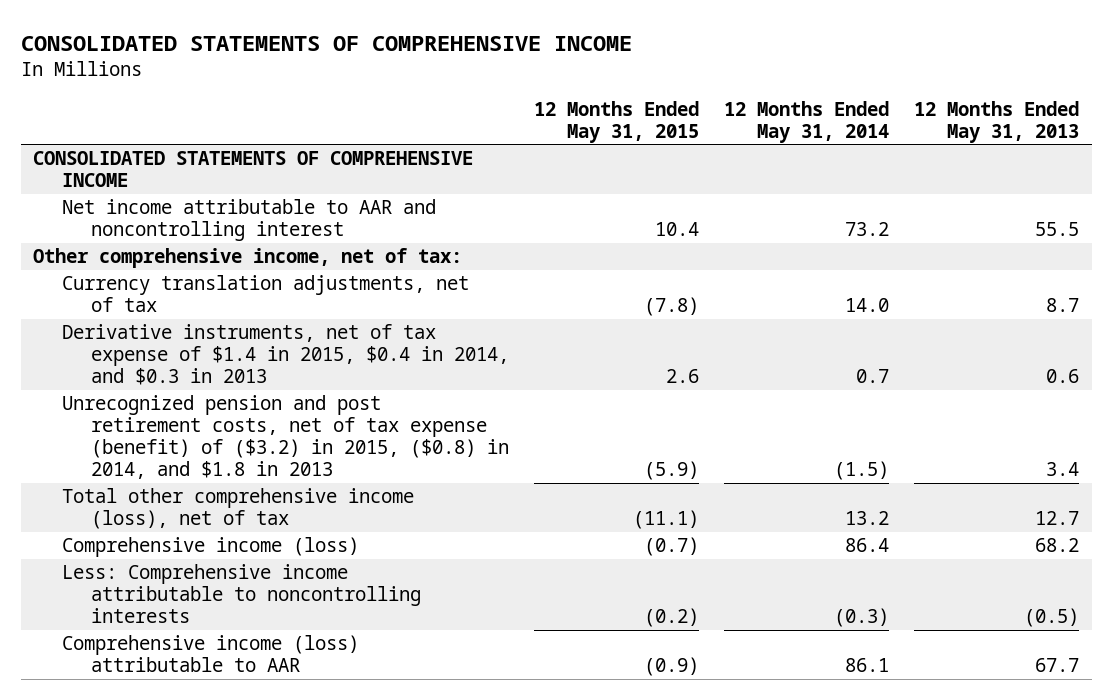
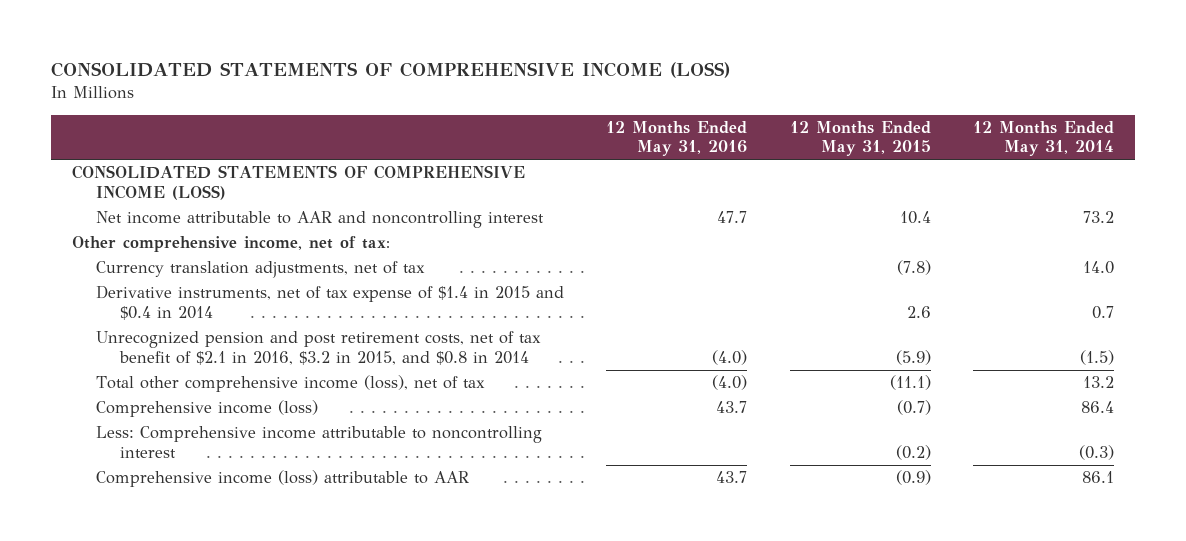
[20,35,632,51] CONSOLIDATED STATEMENTS OF COMPREHENSIVE INCOME -> [50,62,730,79] CONSOLIDATED STATEMENTS OF COMPREHENSIVE INCOME (LOSS)
[914,100,1080,143] 12 Months Ended May 31, 2013 -> none
none -> [606,121,748,157] 12 Months Ended May 31, 2016
[33,151,474,188] CONSOLIDATED STATEMENTS OF COMPREHENSIVE INCOME -> [71,165,525,200] CONSOLIDATED STATEMENTS OF COMPREHENSIVE INCOME (LOSS)
[62,324,510,386] Derivative instruments, net of tax expense of $1.4 in 2015, $0.4 in 2014, and $0.3 in 2013 -> [96,285,565,320] Derivative instruments, net of tax expense of $1.4 in 2015 and $0.4 in 2014
[62,395,510,480] Unrecognized pension and post retirement costs, net of tax expense (benefit) of ($3.2) in 2015, ($0.8) in 2014, and $1.8 in 2013 -> [96,331,542,365] Unrecognized pension and post retirement costs, net of tax benefit of $2.1 in 2016, $3.2 in 2015, and $0.8 in 2014
[62,564,422,624] Less: Comprehensive income attributable to noncontrolling interests -> [96,426,543,458] Less: Comprehensive income attributable to noncontrolling interest

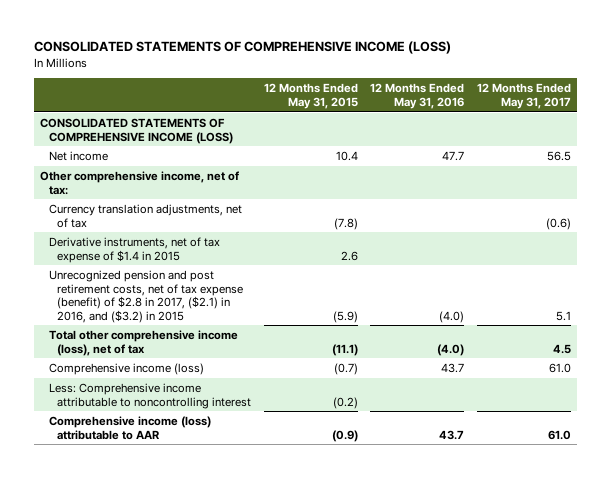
[973,121,1115,157] 12 Months Ended May 31, 2014 -> none
none -> [476,83,571,109] 12 Months Ended May 31, 2017
[96,211,545,229] Net income attributable to AAR and noncontrolling interest -> [48,151,108,162] Net income
[96,285,565,320] Derivative instruments, net of tax expense of $1.4 in 2015 and $0.4 in 2014 -> [48,237,220,263] Derivative instruments, net of tax expense of $1.4 in 2015
[96,331,542,365] Unrecognized pension and post retirement costs, net of tax benefit of $2.1 in 2016, $3.2 in 2015, and $0.8 in 2014 -> [48,270,244,323] Unrecognized pension and post retirement costs, net of tax expense (benefit) of $2.8 in 2017, ($2.1) in 2016, and ($3.2) in 2015

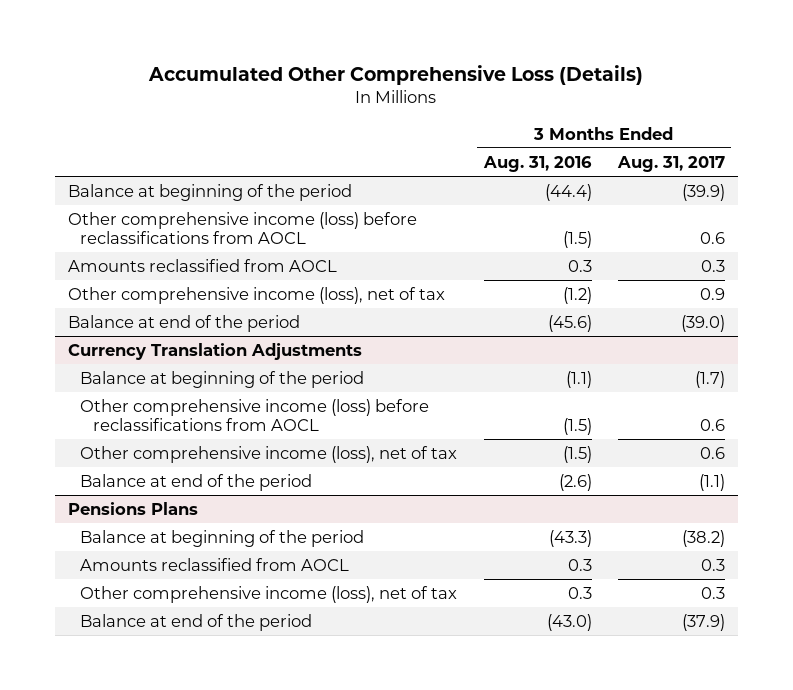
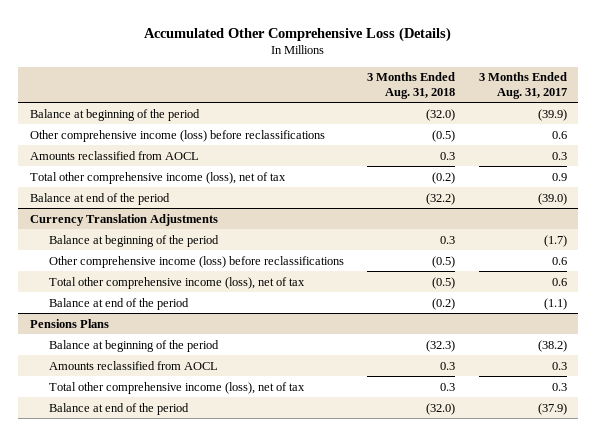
[482,155,592,172] Aug. 31, 2016 -> none
none -> [367,72,456,99] 3 Months Ended Aug. 31, 2018
[68,211,418,245] Other comprehensive income (loss) before reclassifications from AOCL -> [30,129,326,142] Other comprehensive income (loss) before reclassifications
[68,286,446,304] Other comprehensive income (loss), net of tax -> [30,171,287,184] Total other comprehensive income (loss), net of tax
[80,398,430,432] Other comprehensive income (loss) before reclassifications from AOCL -> [49,255,345,268] Other comprehensive income (loss) before reclassifications
[80,445,458,463] Other comprehensive income (loss), net of tax -> [49,276,306,289] Total other comprehensive income (loss), net of tax
[80,585,458,603] Other comprehensive income (loss), net of tax -> [49,381,306,394] Total other comprehensive income (loss), net of tax

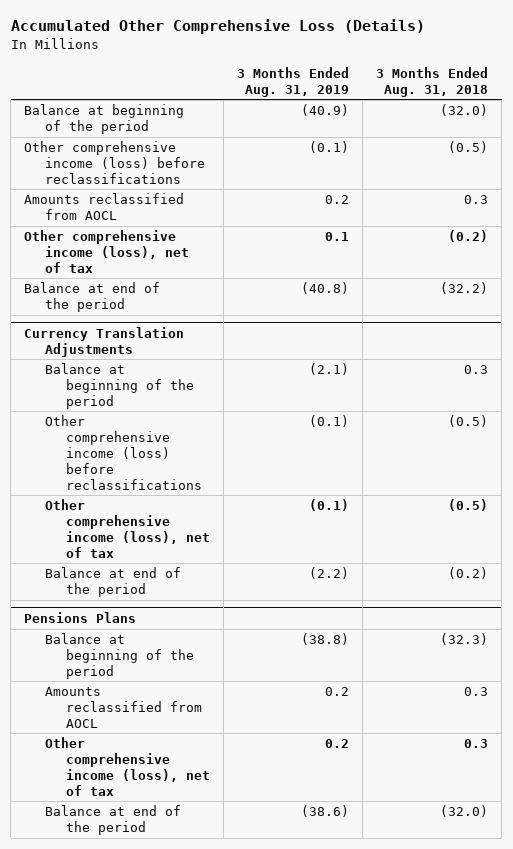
[478,72,567,99] 3 Months Ended Aug. 31, 2017 -> none
none -> [237,66,350,97] 3 Months Ended Aug. 31, 2019
[30,171,287,184] Total other comprehensive income (loss), net of tax -> [24,230,190,273] Other comprehensive income (loss), net of tax
[49,276,306,289] Total other comprehensive income (loss), net of tax -> [45,499,211,558] Other comprehensive income (loss), net of tax
[49,381,306,394] Total other comprehensive income (loss), net of tax -> [45,737,211,796] Other comprehensive income (loss), net of tax

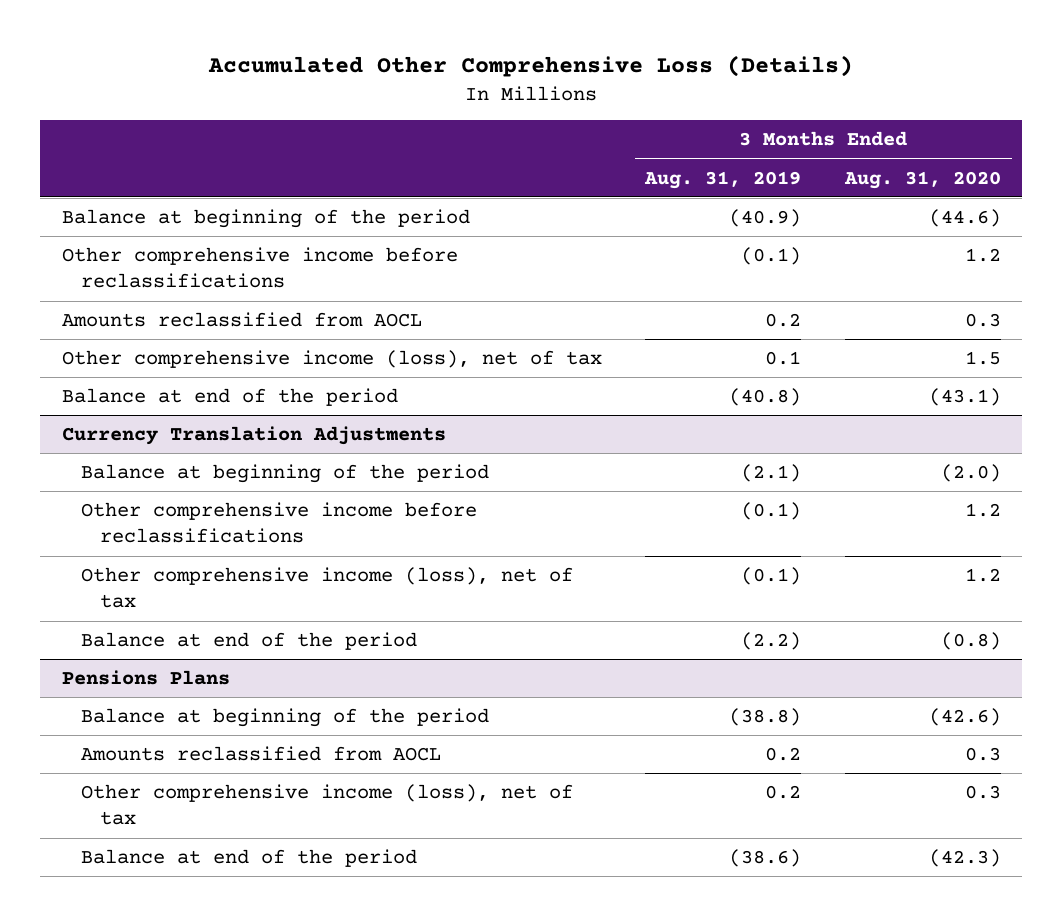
[376,66,489,97] 3 Months Ended Aug. 31, 2018 -> none
none -> [843,170,1001,189] Aug. 31, 2020
[24,141,206,184] Other comprehensive income (loss) before reclassifications -> [62,247,459,289] Other comprehensive income before reclassifications
[45,415,203,490] Other comprehensive income (loss) before reclassifications -> [81,502,478,544] Other comprehensive income before reclassifications

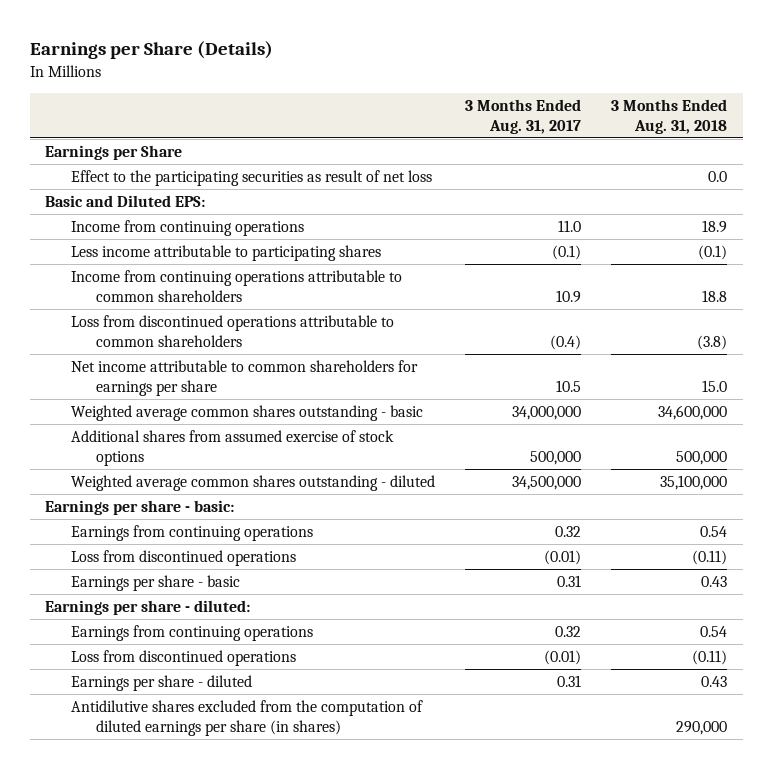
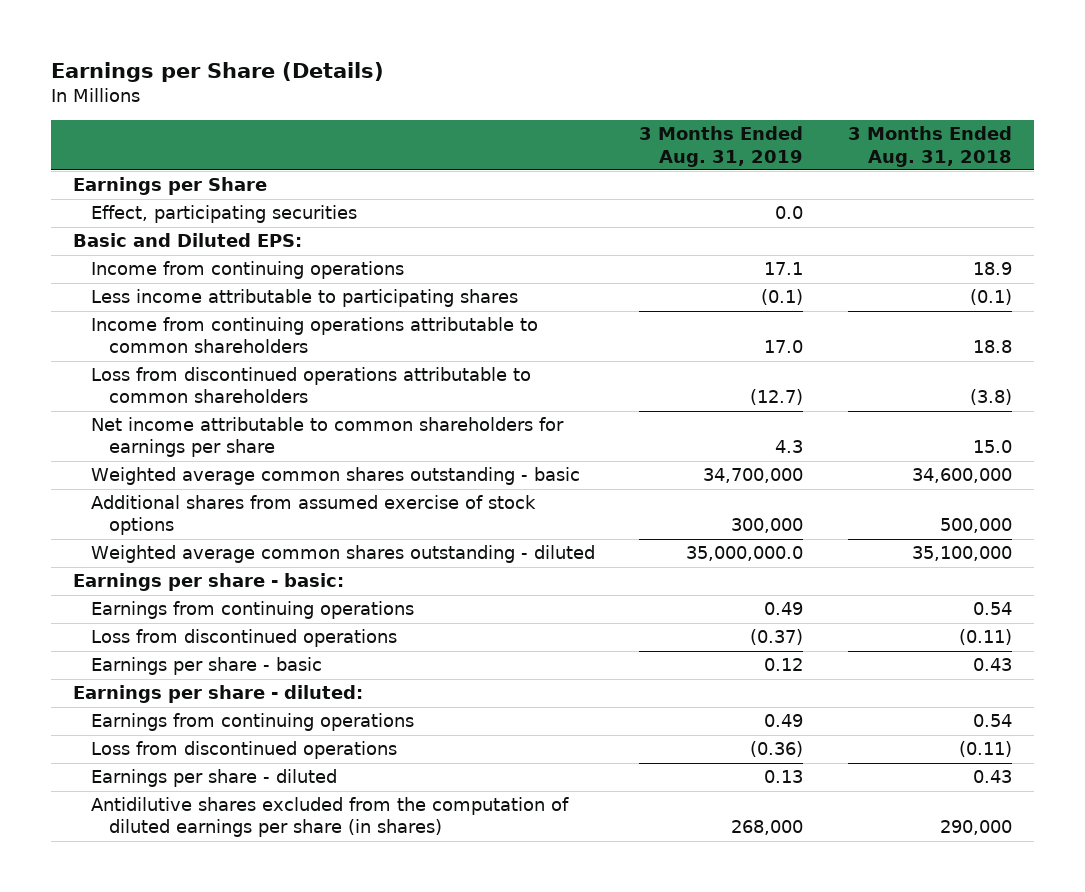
[465,99,582,134] 3 Months Ended Aug. 31, 2017 -> none
none -> [639,126,804,167] 3 Months Ended Aug. 31, 2019
[70,170,432,187] Effect to the participating securities as result of net loss -> none
none -> [91,205,358,224] Effect, participating securities

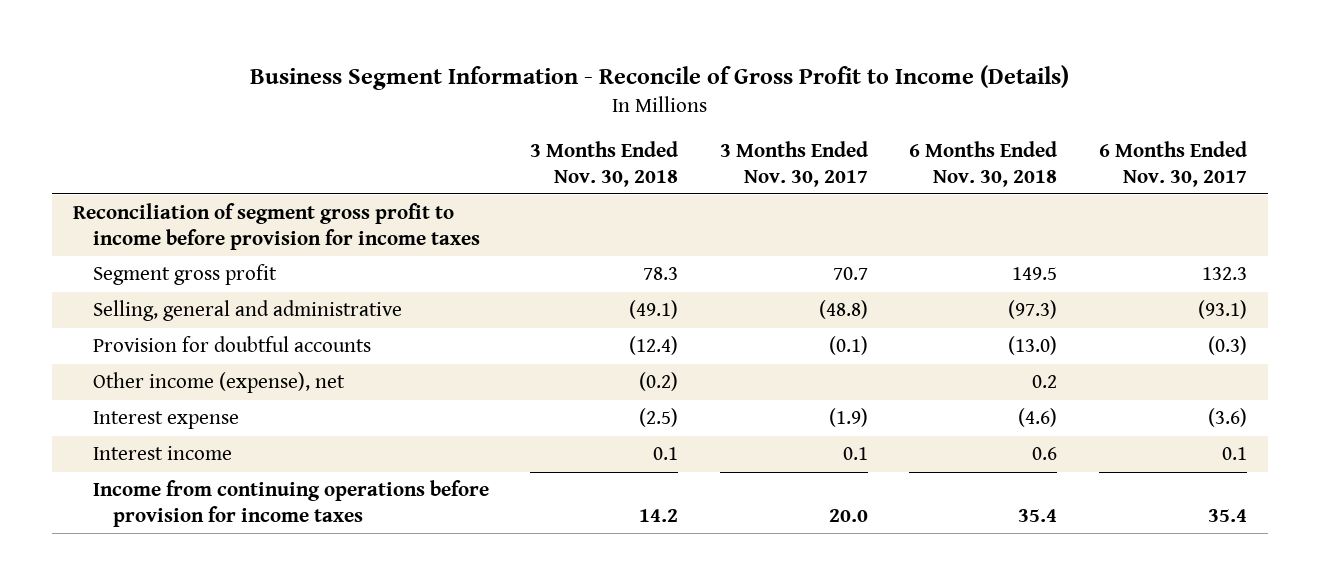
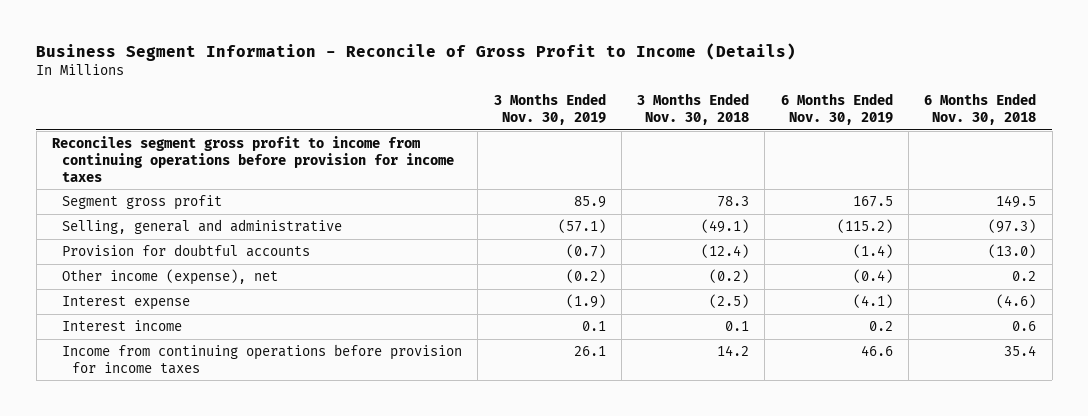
[719,140,868,187] 3 Months Ended Nov. 30, 2017 -> none
[1099,140,1248,187] 6 Months Ended Nov. 30, 2017 -> none
none -> [493,93,606,125] 3 Months Ended Nov. 30, 2019
none -> [780,93,893,125] 6 Months Ended Nov. 30, 2019
[72,203,480,250] Reconciliation of segment gross profit to income before provision for income taxes -> [52,135,455,182] Reconciles segment gross profit to income from continuing operations before provision for income taxes

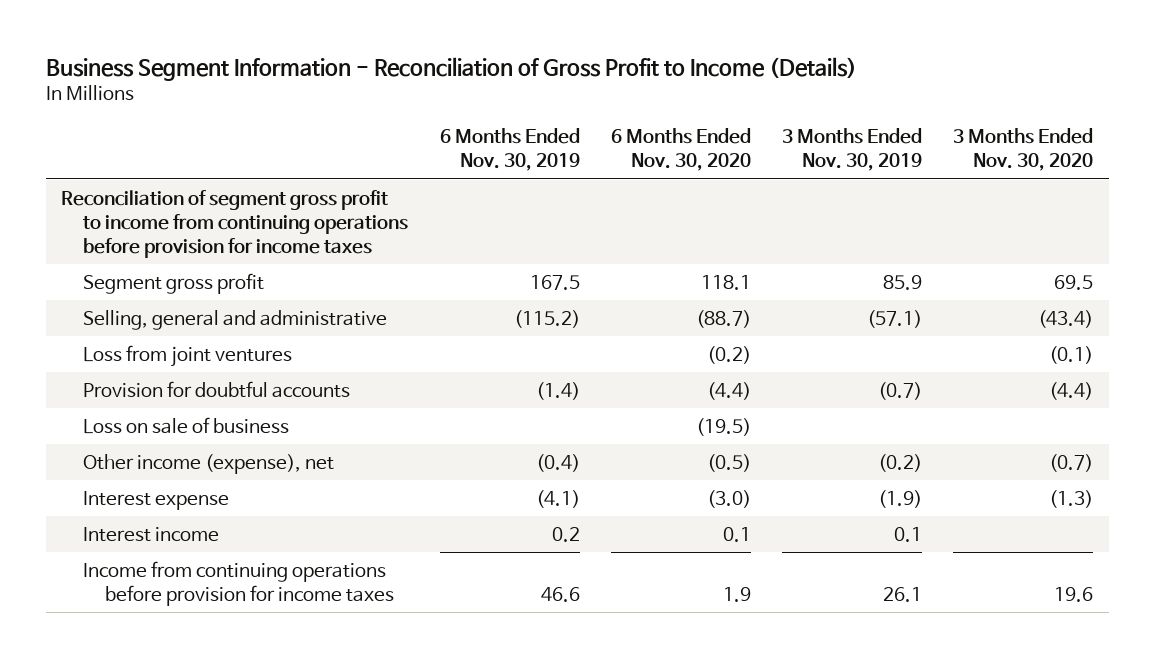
[36,43,797,62] Business Segment Information - Reconcile of Gross Profit to Income (Details) -> [45,56,857,81] Business Segment Information - Reconciliation of Gross Profit to Income (Details)
[637,93,750,125] 3 Months Ended Nov. 30, 2018 -> none
[924,93,1037,125] 6 Months Ended Nov. 30, 2018 -> none
none -> [610,128,751,172] 6 Months Ended Nov. 30, 2020
none -> [953,128,1094,172] 3 Months Ended Nov. 30, 2020
[52,135,455,182] Reconciles segment gross profit to income from continuing operations before provision for income taxes -> [61,189,409,258] Reconciliation of segment gross profit to income from continuing operations before provision for income taxes
none -> [83,344,293,367] Loss from joint ventures
none -> [83,416,290,434] Loss on sale of business

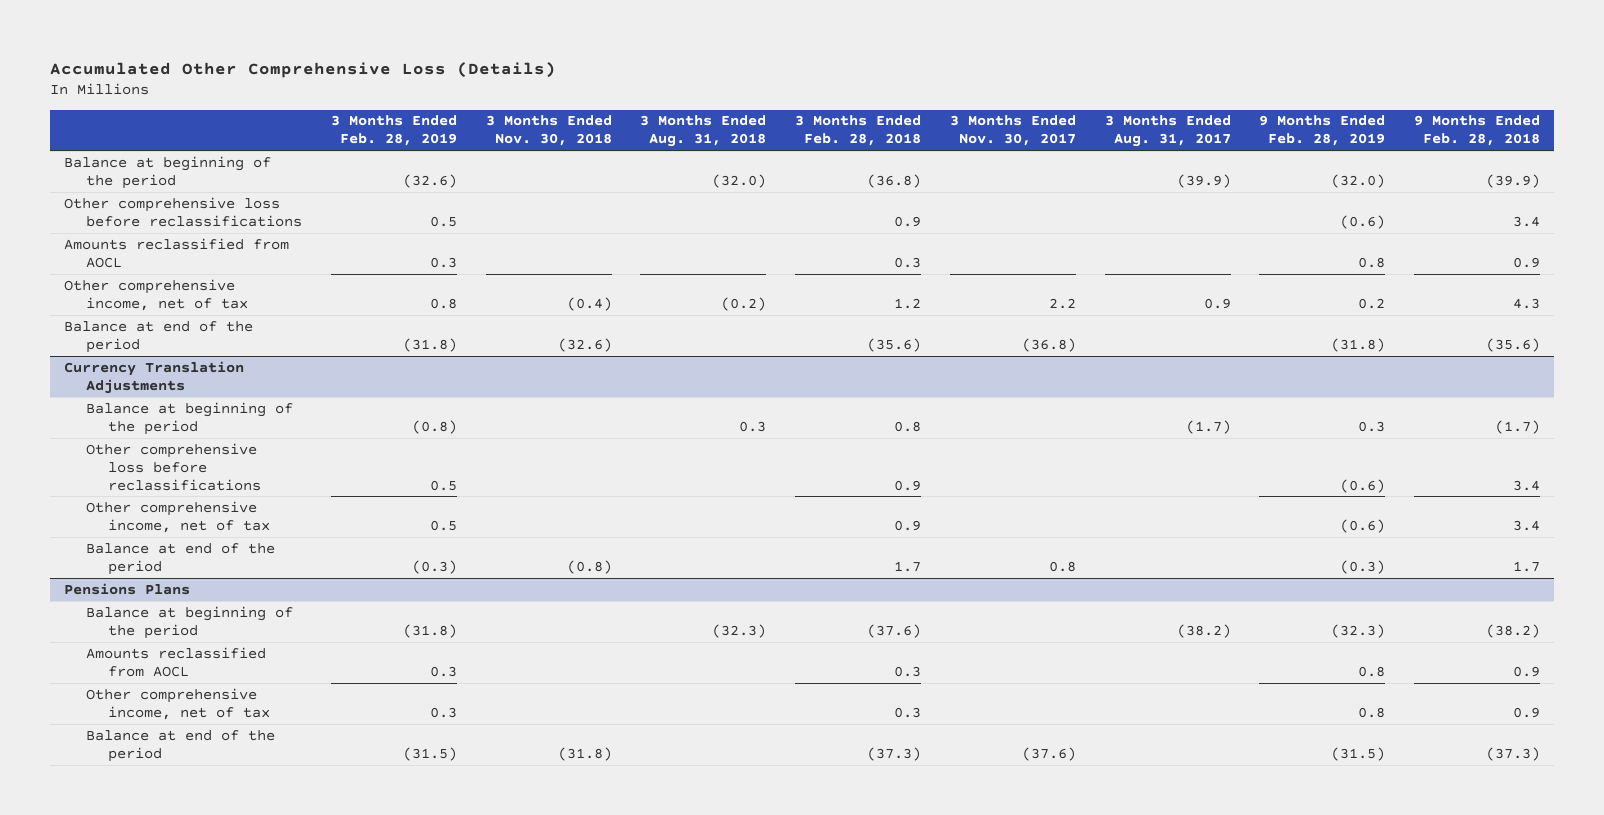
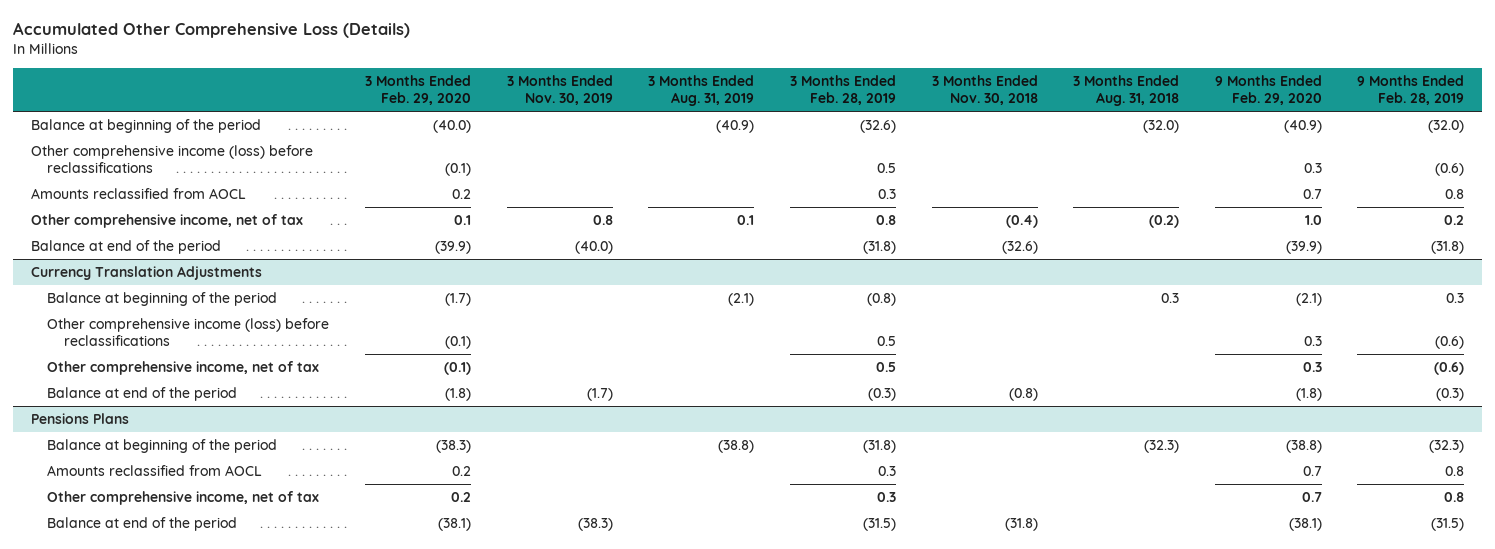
[795,115,922,147] 3 Months Ended Feb. 28, 2018 -> none
[949,115,1076,147] 3 Months Ended Nov. 30, 2017 -> none
[1104,115,1231,148] 3 Months Ended Aug. 31, 2017 -> none
[1414,115,1541,147] 9 Months Ended Feb. 28, 2018 -> none
none -> [365,75,472,106] 3 Months Ended Feb. 29, 2020
none -> [506,75,613,106] 3 Months Ended Nov. 30, 2019
none -> [648,75,755,107] 3 Months Ended Aug. 31, 2019
none -> [1214,75,1322,106] 9 Months Ended Feb. 29, 2020
[64,196,303,227] Other comprehensive loss before reclassifications -> [31,144,314,173] Other comprehensive income (loss) before reclassifications
[86,442,261,491] Other comprehensive loss before reclassifications -> [47,317,330,346] Other comprehensive income (loss) before reclassifications

